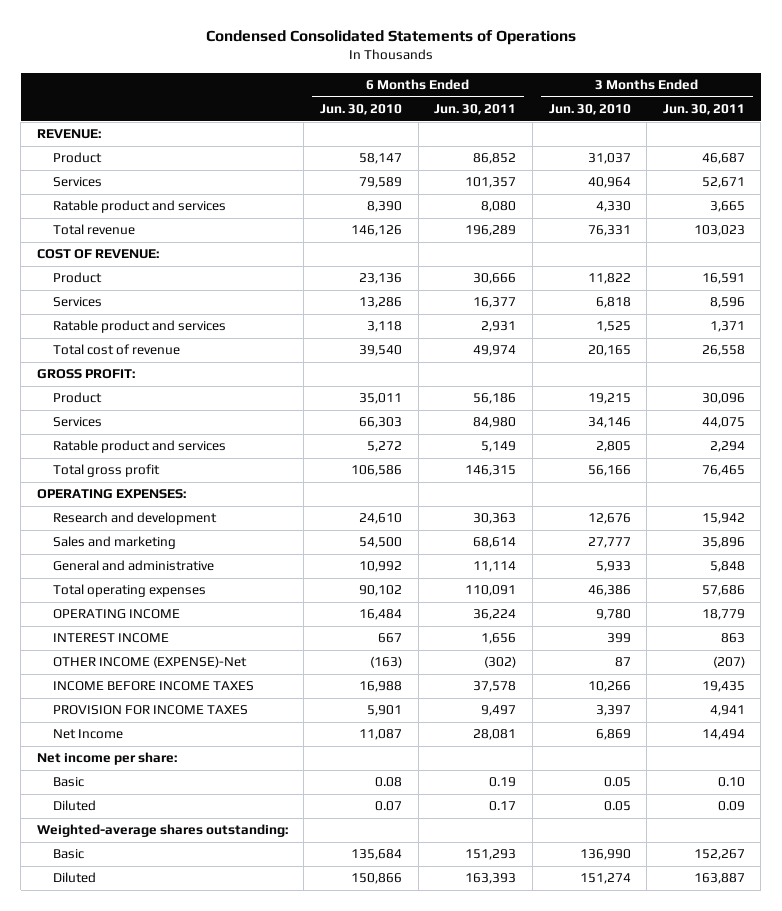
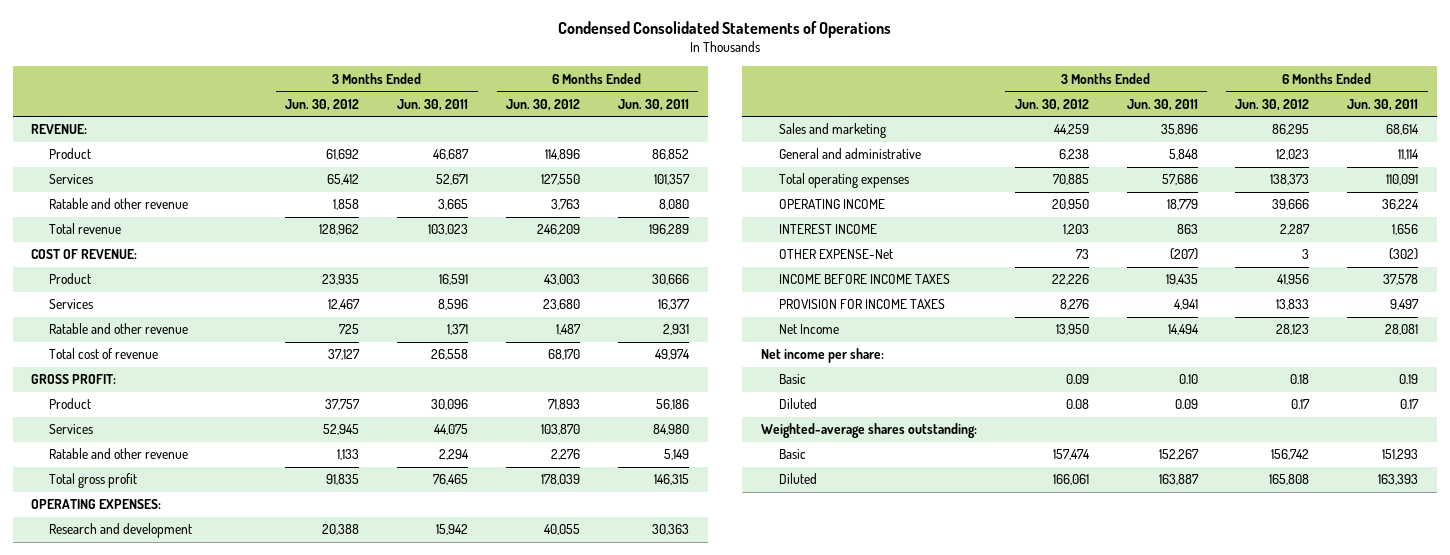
[320,104,403,116] Jun. 30, 2010 -> none
[548,104,631,116] Jun. 30, 2010 -> none
none -> [285,98,360,111] Jun. 30, 2012
none -> [505,98,580,111] Jun. 30, 2012
[53,200,227,214] Ratable product and services -> [49,198,189,210] Ratable and other revenue
[53,320,227,334] Ratable product and services -> [49,323,189,335] Ratable and other revenue
[53,440,227,454] Ratable product and services -> [49,448,189,460] Ratable and other revenue
[53,656,248,669] OTHER INCOME (EXPENSE)-Net -> [778,249,893,260] OTHER EXPENSE-Net

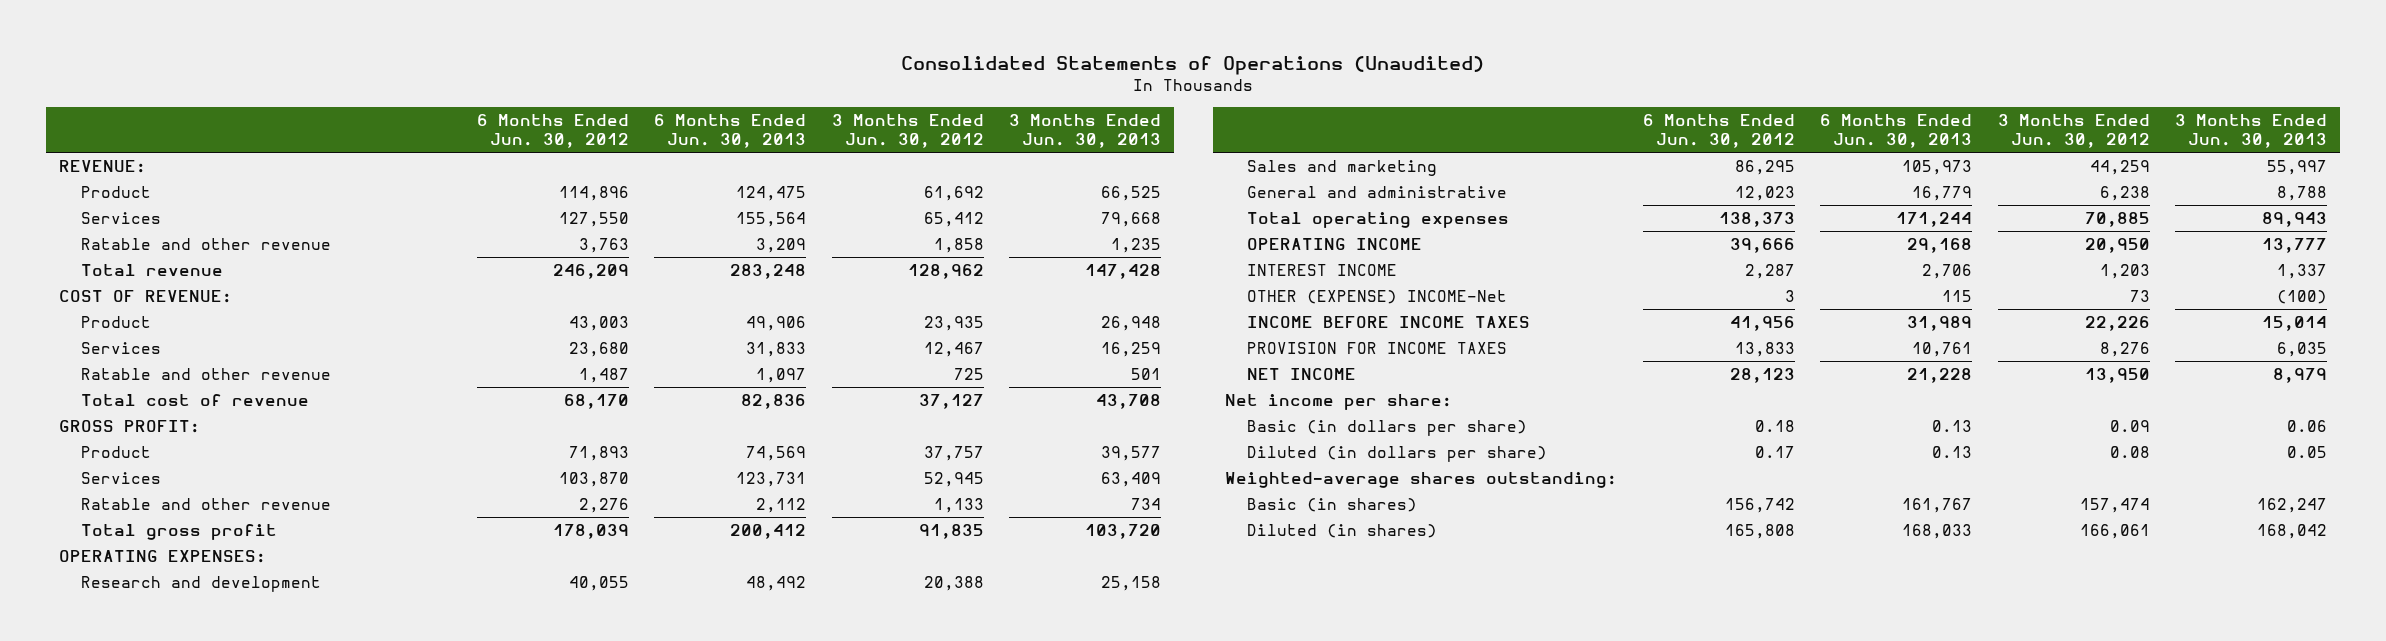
[557,20,891,38] Condensed Consolidated Statements of Operations -> [901,56,1485,76] Consolidated Statements of Operations (Unaudited)
[397,98,469,111] Jun. 30, 2011 -> none
[617,98,689,111] Jun. 30, 2011 -> none
none -> [654,113,807,149] 6 Months Ended Jun. 30, 2013
none -> [1009,113,1162,149] 3 Months Ended Jun. 30, 2013
[778,249,893,260] OTHER EXPENSE-Net -> [1247,289,1508,304] OTHER (EXPENSE) INCOME-Net
[778,324,839,335] Net Income -> [1247,367,1357,380] NET INCOME
[778,374,806,385] Basic -> [1247,419,1528,436] Basic (in dollars per share)
[778,398,817,410] Diluted -> [1247,445,1548,462] Diluted (in dollars per share)
[778,449,806,460] Basic -> [1247,497,1418,512] Basic (in shares)
[778,473,817,485] Diluted -> [1247,523,1438,538] Diluted (in shares)

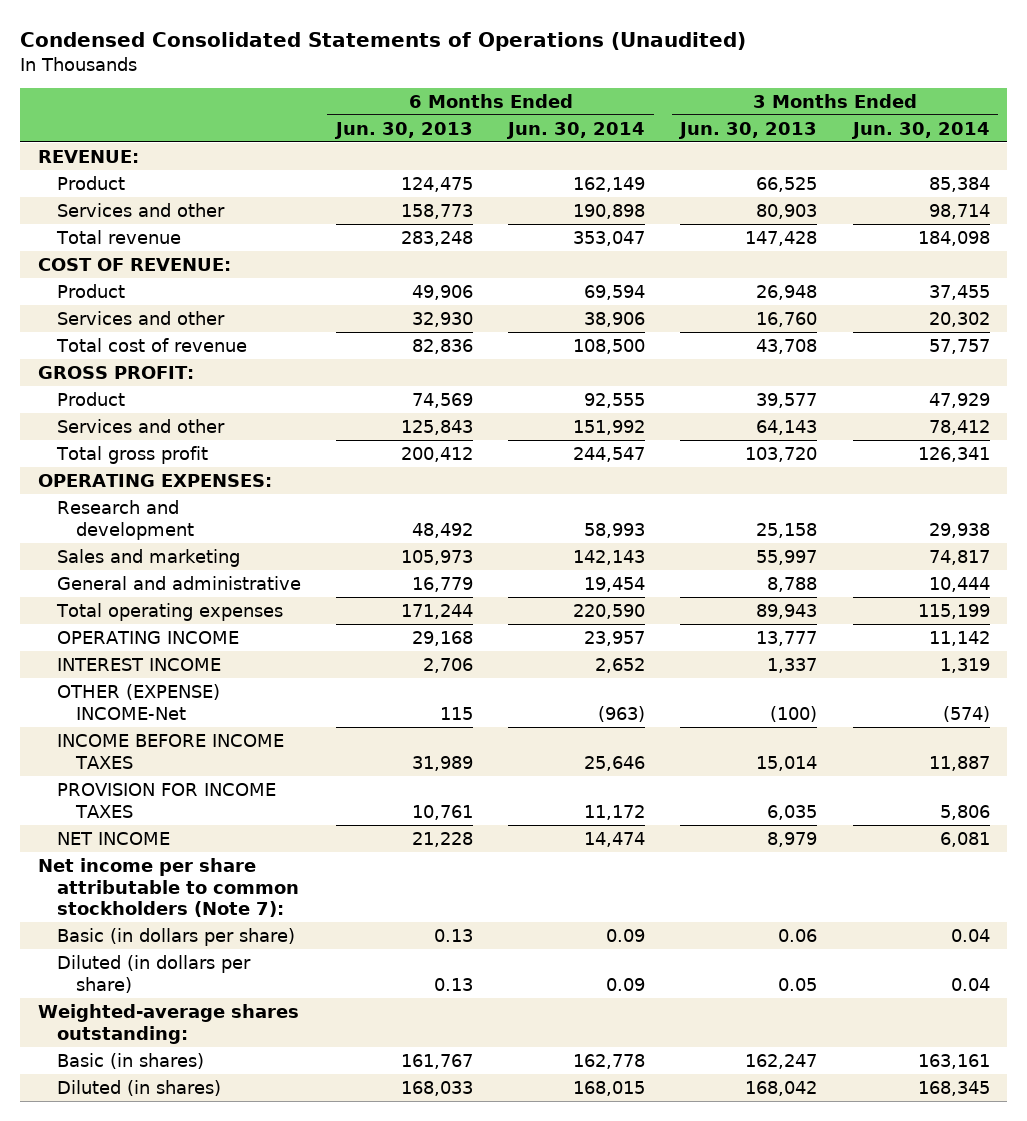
[901,56,1485,76] Consolidated Statements of Operations (Unaudited) -> [20,32,747,52] Condensed Consolidated Statements of Operations (Unaudited)
[476,113,629,149] 6 Months Ended Jun. 30, 2012 -> none
[831,113,984,149] 3 Months Ended Jun. 30, 2012 -> none
none -> [506,121,646,139] Jun. 30, 2014
none -> [850,121,990,139] Jun. 30, 2014
[81,211,162,224] Services -> none
[81,237,332,250] Ratable and other revenue -> none
none -> [56,202,225,217] Services and other
[81,341,162,354] Services -> none
[81,367,332,380] Ratable and other revenue -> none
none -> [56,310,225,325] Services and other
[81,471,162,484] Services -> none
[81,497,332,510] Ratable and other revenue -> none
none -> [56,418,225,433] Services and other
[1225,393,1453,410] Net income per share: -> [37,857,299,918] Net income per share attributable to common stockholders (Note 7):

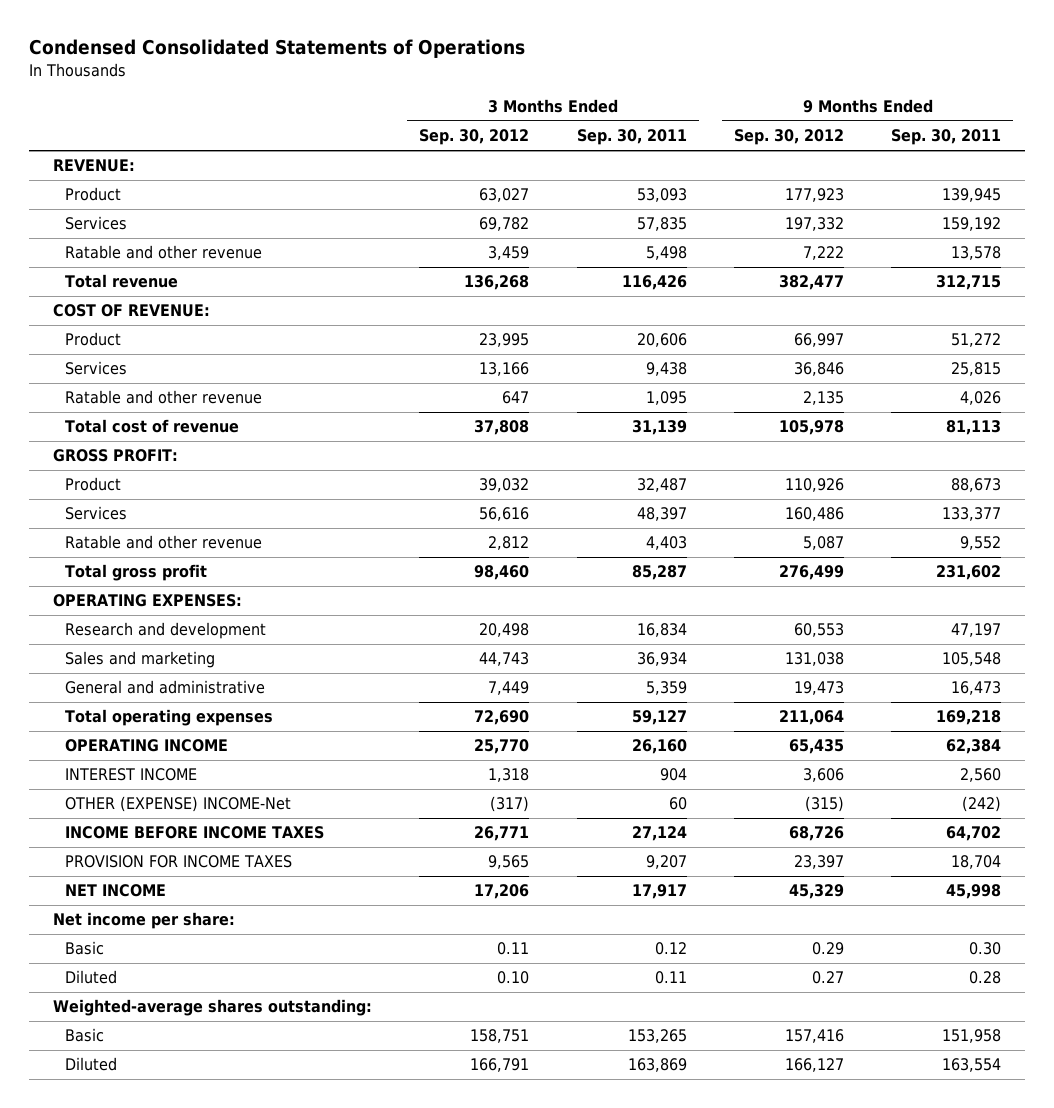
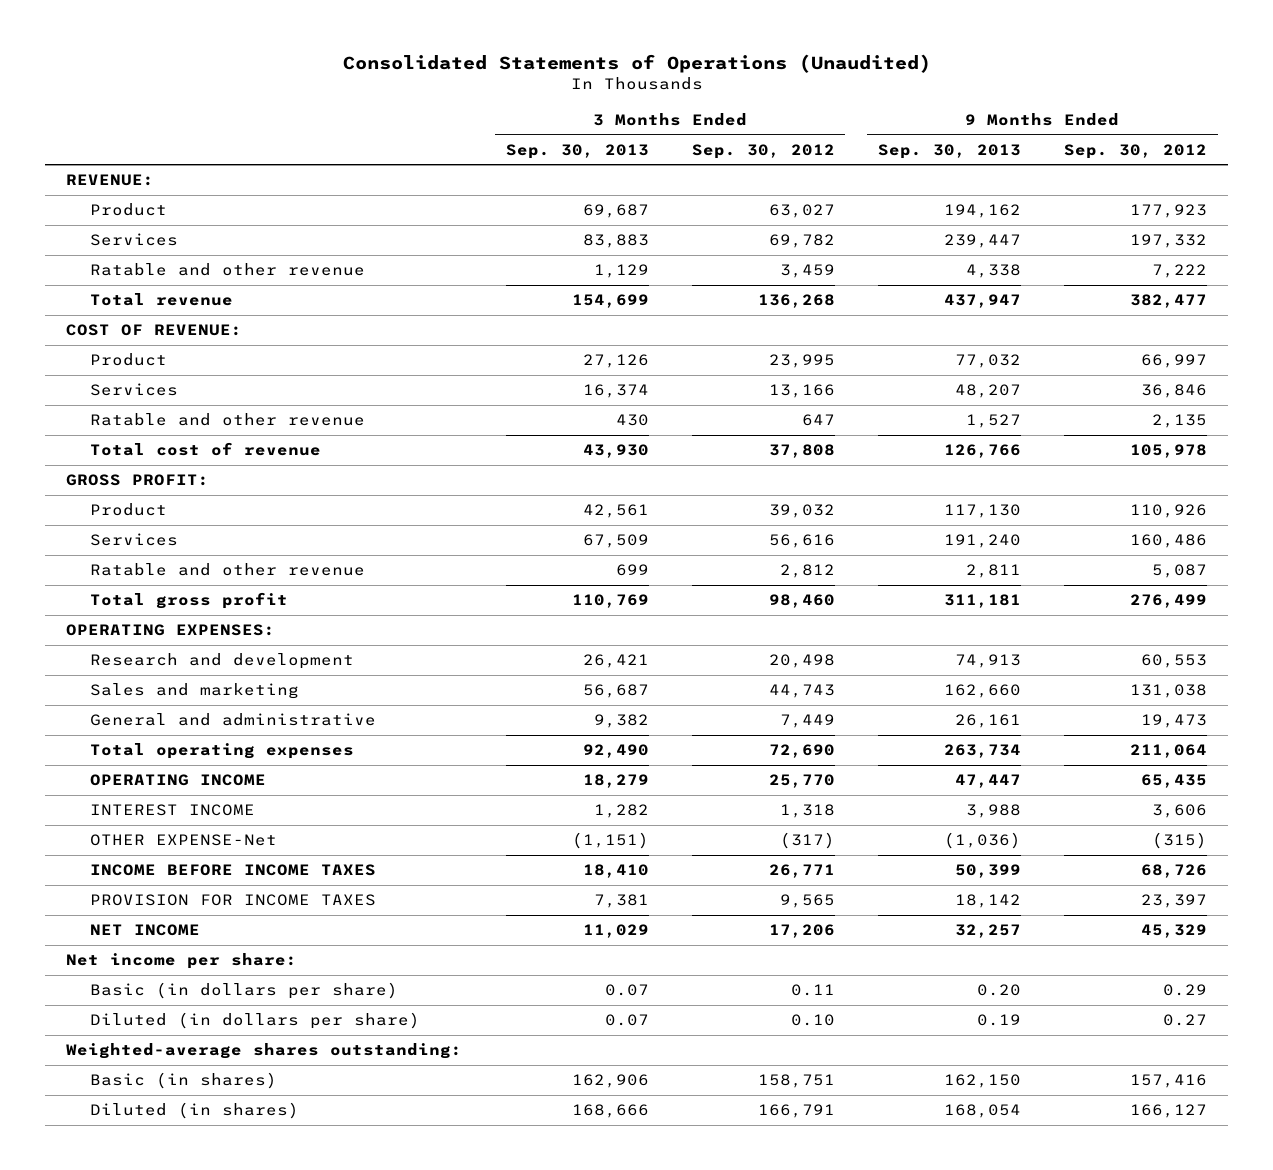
[29,39,526,59] Condensed Consolidated Statements of Operations -> [342,53,931,73] Consolidated Statements of Operations (Unaudited)
[576,129,687,146] Sep. 30, 2011 -> none
[891,129,1002,146] Sep. 30, 2011 -> none
none -> [505,143,649,159] Sep. 30, 2013
none -> [877,143,1021,159] Sep. 30, 2013
[64,796,291,813] OTHER (EXPENSE) INCOME-Net -> [90,834,278,847] OTHER EXPENSE-Net
[64,941,104,956] Basic -> [90,982,399,1000] Basic (in dollars per share)
[64,970,117,985] Diluted -> [90,1012,421,1030] Diluted (in dollars per share)
[64,1028,104,1043] Basic -> [90,1072,278,1090] Basic (in shares)
[64,1057,117,1072] Diluted -> [90,1102,300,1120] Diluted (in shares)

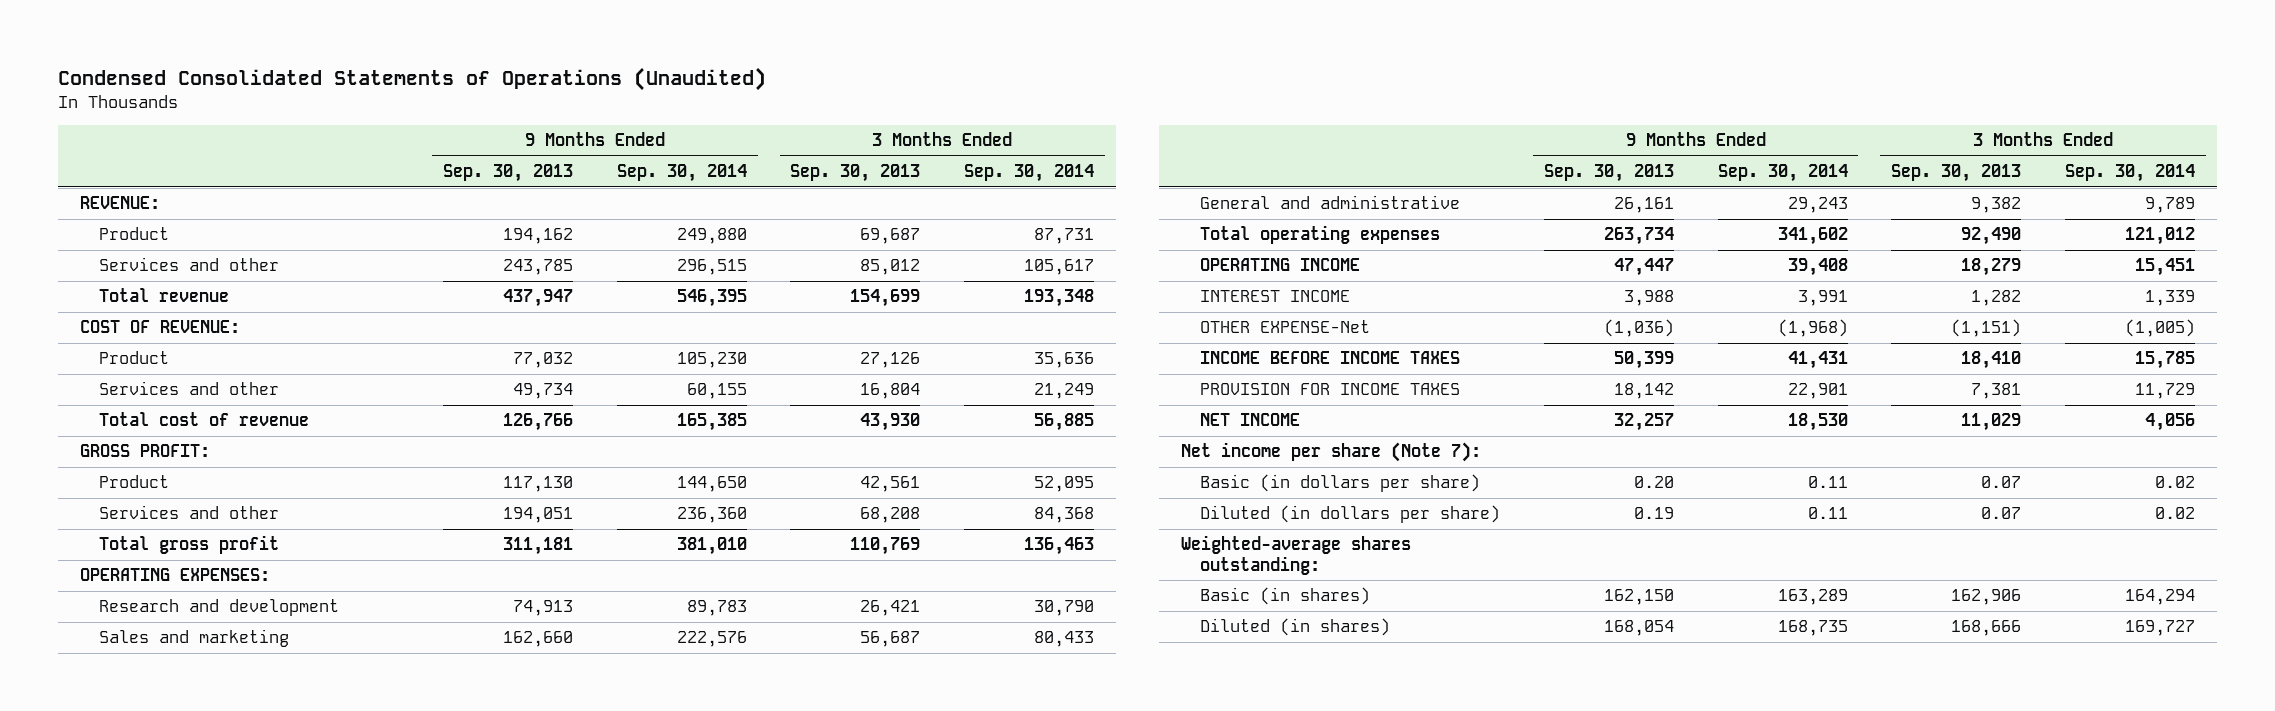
[342,53,931,73] Consolidated Statements of Operations (Unaudited) -> [58,66,767,91] Condensed Consolidated Statements of Operations (Unaudited)
[691,143,835,159] Sep. 30, 2012 -> none
[1063,143,1207,159] Sep. 30, 2012 -> none
none -> [616,164,747,183] Sep. 30, 2014
none -> [964,164,1095,183] Sep. 30, 2014
[90,233,179,247] Services -> none
[90,263,366,277] Ratable and other revenue -> none
none -> [99,257,280,272] Services and other
[90,383,179,397] Services -> none
[90,413,366,427] Ratable and other revenue -> none
none -> [99,381,280,396] Services and other
[90,533,179,547] Services -> none
[90,563,366,577] Ratable and other revenue -> none
none -> [99,505,280,520] Services and other
[66,953,298,970] Net income per share: -> [1180,442,1481,463] Net income per share (Note 7):

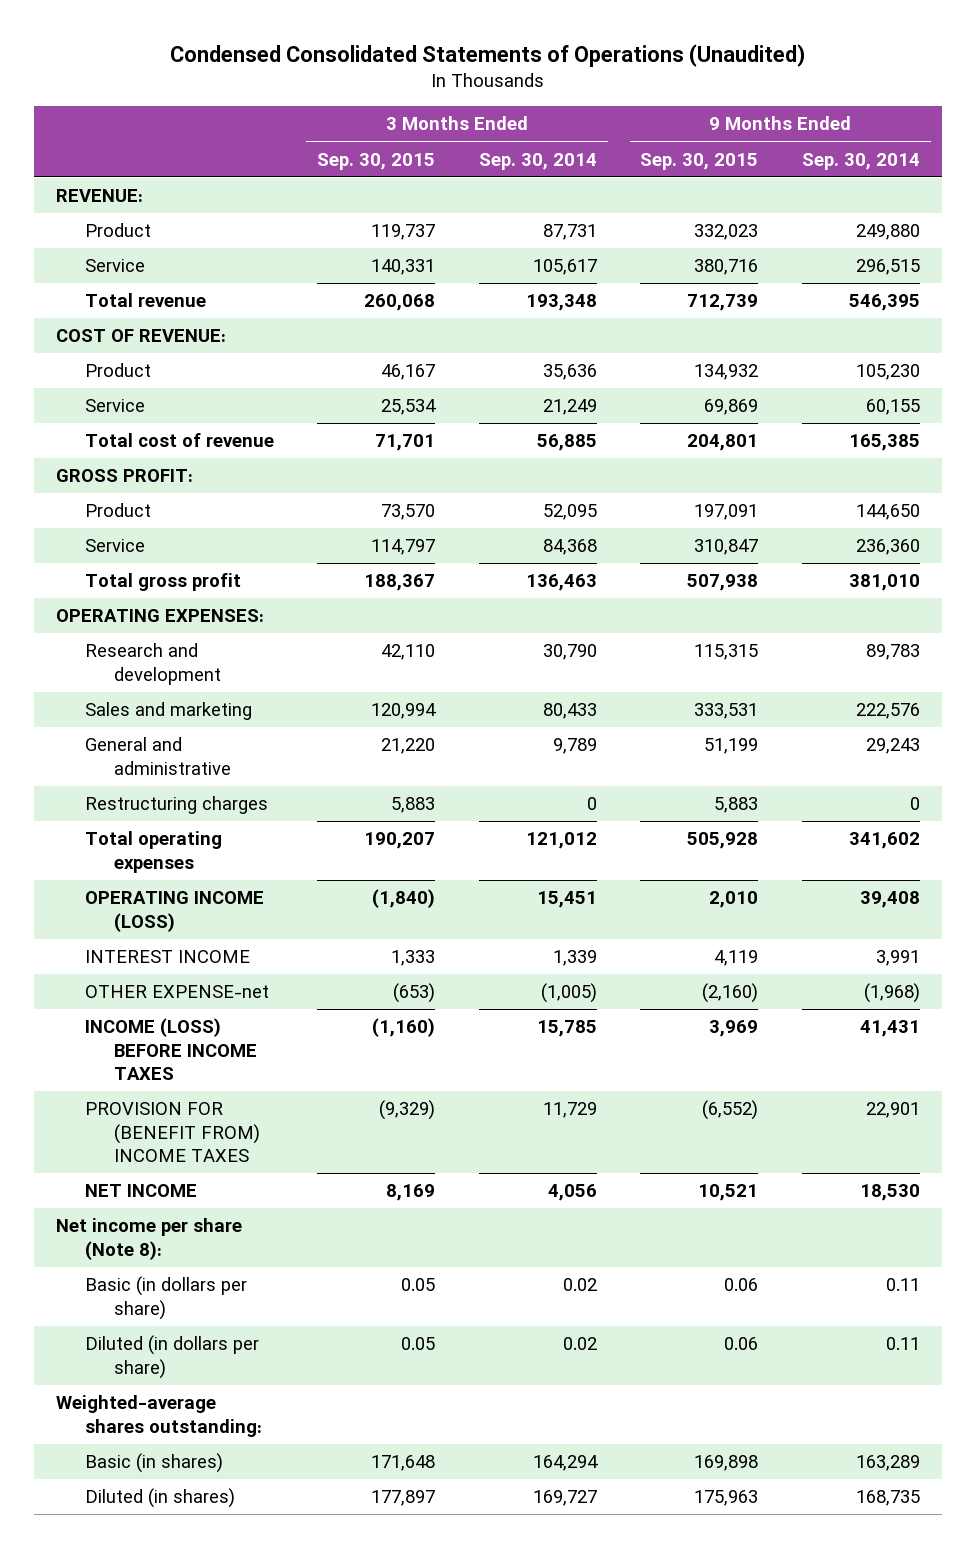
[443,164,574,183] Sep. 30, 2013 -> none
[790,164,921,183] Sep. 30, 2013 -> none
none -> [317,152,436,170] Sep. 30, 2015
none -> [640,152,759,170] Sep. 30, 2015
[99,257,280,272] Services and other -> [84,259,145,273] Service
[99,381,280,396] Services and other -> [84,399,145,413] Service
[99,505,280,520] Services and other -> [84,539,145,553] Service
none -> [84,796,268,815] Restructuring charges
[1200,258,1361,272] OPERATING INCOME -> [84,891,264,932] OPERATING INCOME (LOSS)
[1200,320,1371,334] OTHER EXPENSE-Net -> [84,985,269,999] OTHER EXPENSE-net
[1200,351,1461,365] INCOME BEFORE INCOME TAXES -> [84,1018,257,1080] INCOME (LOSS) BEFORE INCOME TAXES
[1200,383,1461,396] PROVISION FOR INCOME TAXES -> [84,1102,260,1162] PROVISION FOR (BENEFIT FROM) INCOME TAXES
[1180,442,1481,463] Net income per share (Note 7): -> [55,1218,242,1260] Net income per share (Note 8):

